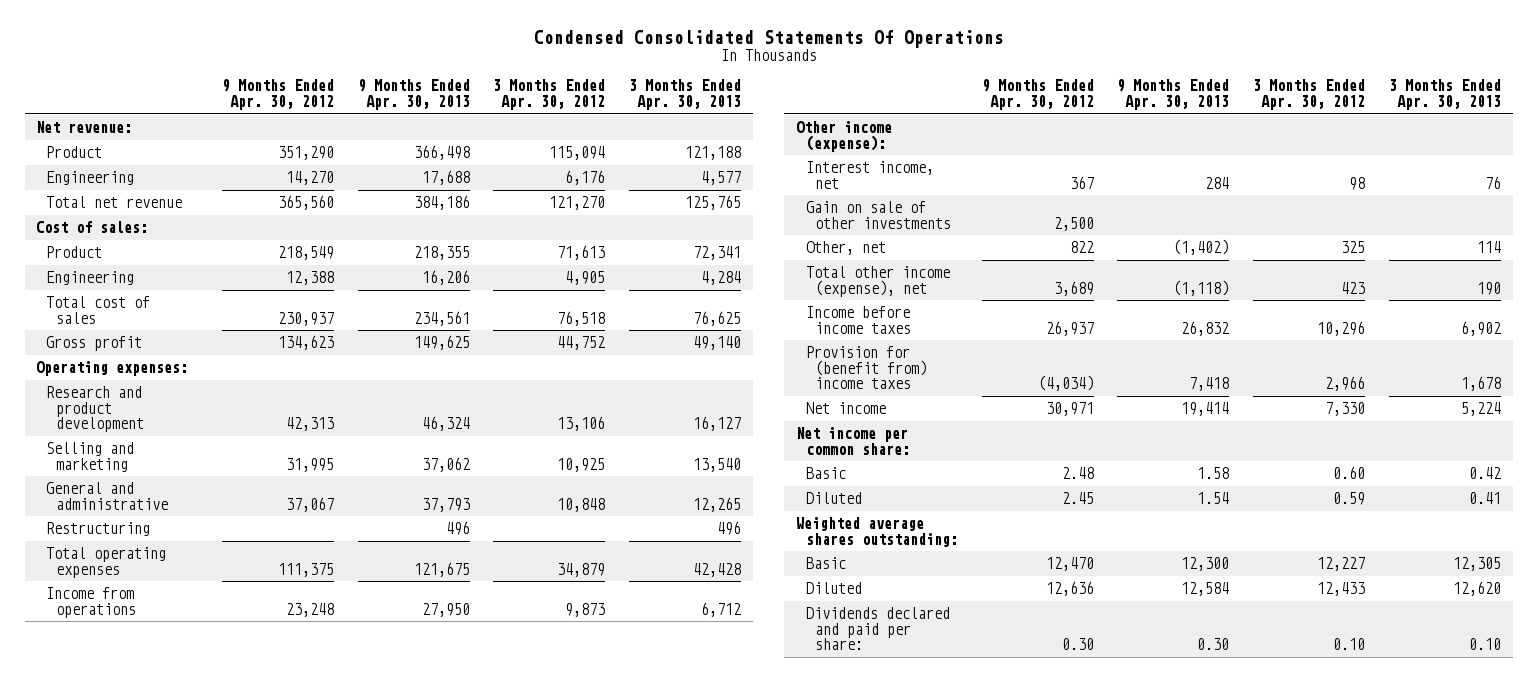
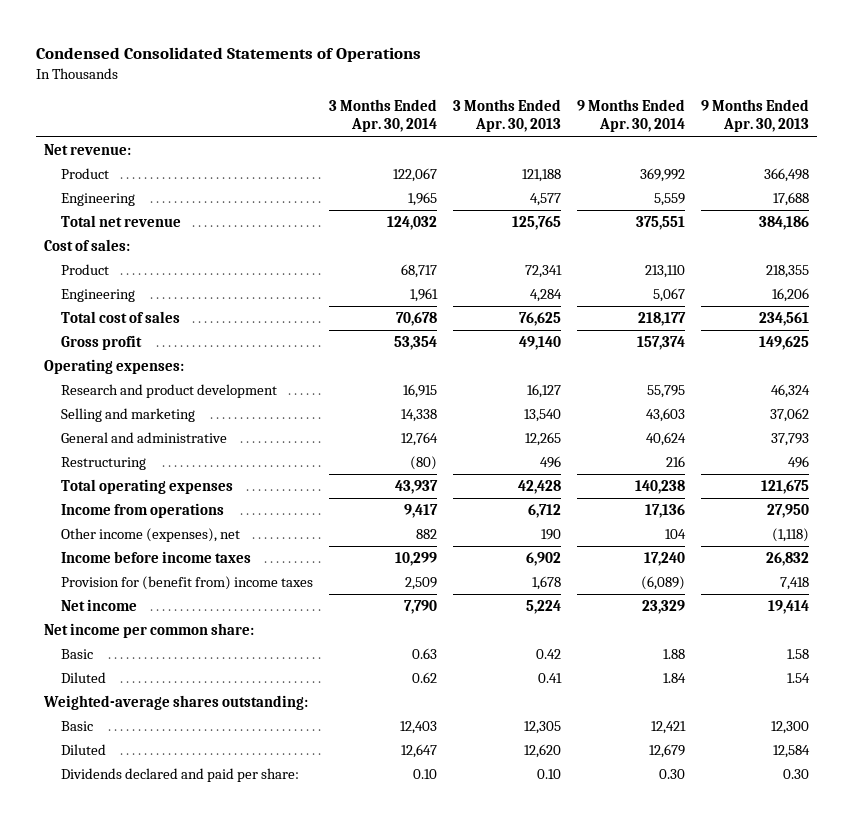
[533,29,1004,48] Condensed Consolidated Statements Of Operations -> [36,47,422,63] Condensed Consolidated Statements of Operations
[221,79,334,110] 9 Months Ended Apr. 30, 2012 -> none
[493,79,606,110] 3 Months Ended Apr. 30, 2012 -> none
none -> [329,98,438,133] 3 Months Ended Apr. 30, 2014
none -> [577,98,686,133] 9 Months Ended Apr. 30, 2014
[796,121,893,152] Other income (expense): -> none
[805,161,934,189] Interest income, net -> none
[805,201,952,229] Gain on sale of other investments -> none
[805,266,950,297] Total other income (expense), net -> none
[805,241,886,256] Other, net -> [61,528,241,543] Other income (expenses), net
[1173,239,1230,256] (1,402) -> [772,528,810,543] (1,118)
[1477,241,1502,254] 114 -> [541,529,562,541] 190
[796,517,958,547] Weighted average shares outstanding: -> [43,695,309,711] Weighted-average shares outstanding:

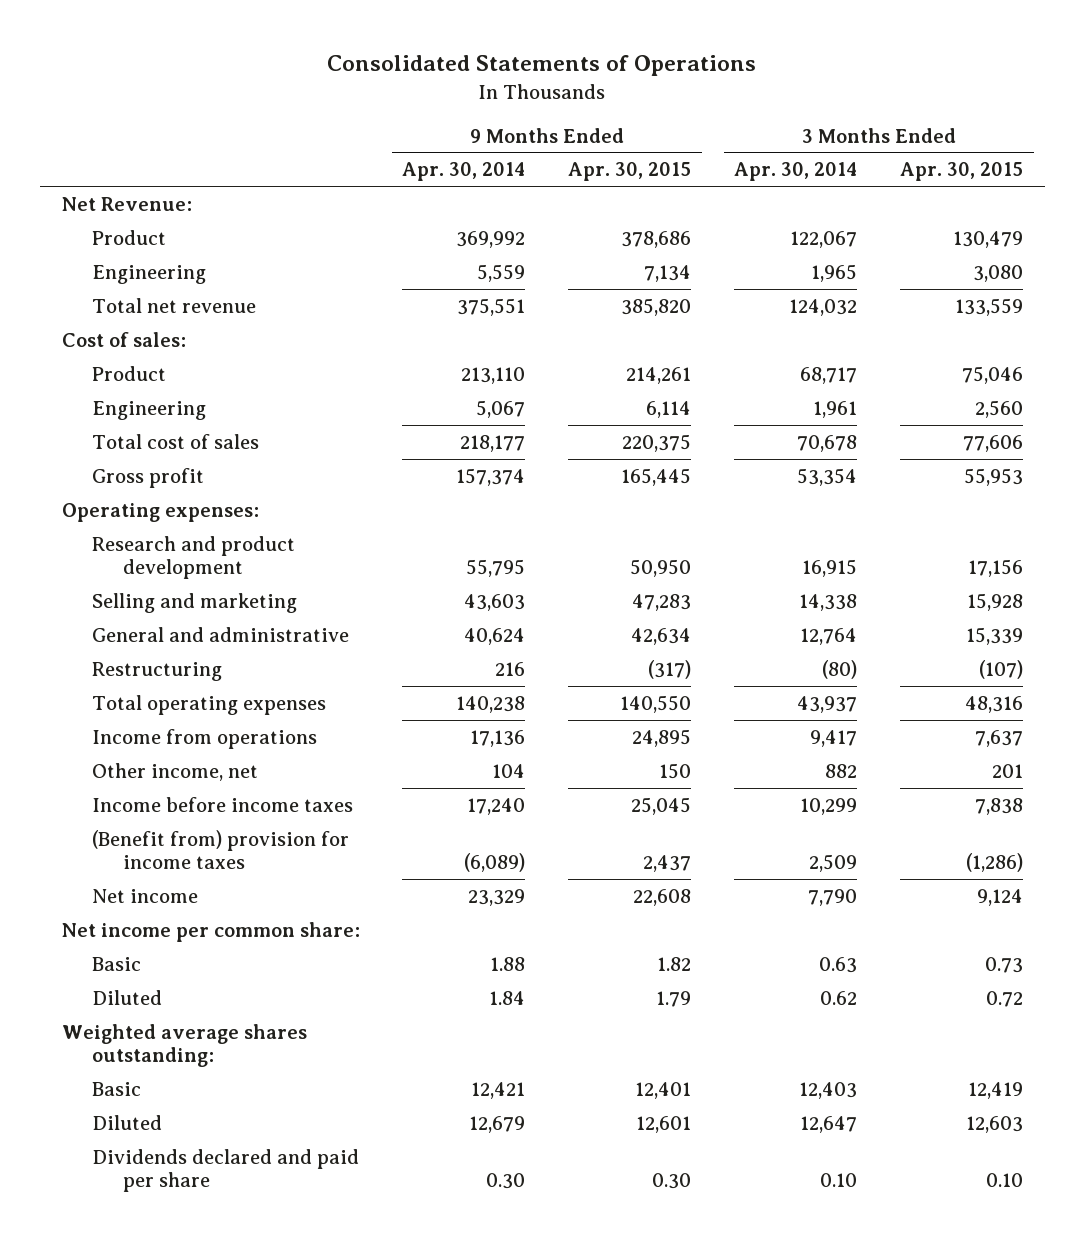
[36,47,422,63] Condensed Consolidated Statements of Operations -> [327,55,757,77] Consolidated Statements of Operations
[453,98,562,133] 3 Months Ended Apr. 30, 2013 -> none
[701,98,810,133] 9 Months Ended Apr. 30, 2013 -> none
none -> [568,162,692,182] Apr. 30, 2015
none -> [900,162,1024,182] Apr. 30, 2015
[44,144,132,156] Net revenue: -> [61,196,192,211] Net Revenue:
[61,528,241,543] Other income (expenses), net -> [92,762,259,781] Other income, net
[61,576,314,591] Provision for (benefit from) income taxes -> [92,829,350,870] (Benefit from) provision for income taxes
[43,695,309,711] Weighted-average shares outstanding: -> [61,1023,307,1068] Weighted average shares outstanding:
[61,768,300,783] Dividends declared and paid per share: -> [92,1148,360,1193] Dividends declared and paid per share

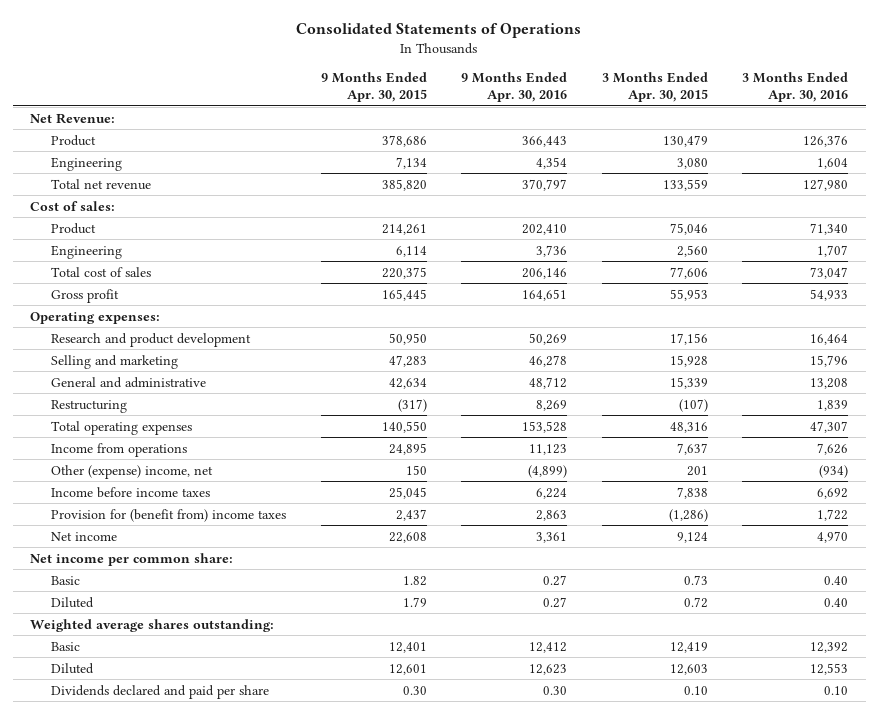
[402,162,526,182] Apr. 30, 2014 -> none
[734,162,858,182] Apr. 30, 2014 -> none
none -> [461,72,568,103] 9 Months Ended Apr. 30, 2016
none -> [742,72,849,103] 3 Months Ended Apr. 30, 2016
[92,762,259,781] Other income, net -> [51,464,214,479] Other (expense) income, net
[92,829,350,870] (Benefit from) provision for income taxes -> [51,508,287,522] Provision for (benefit from) income taxes

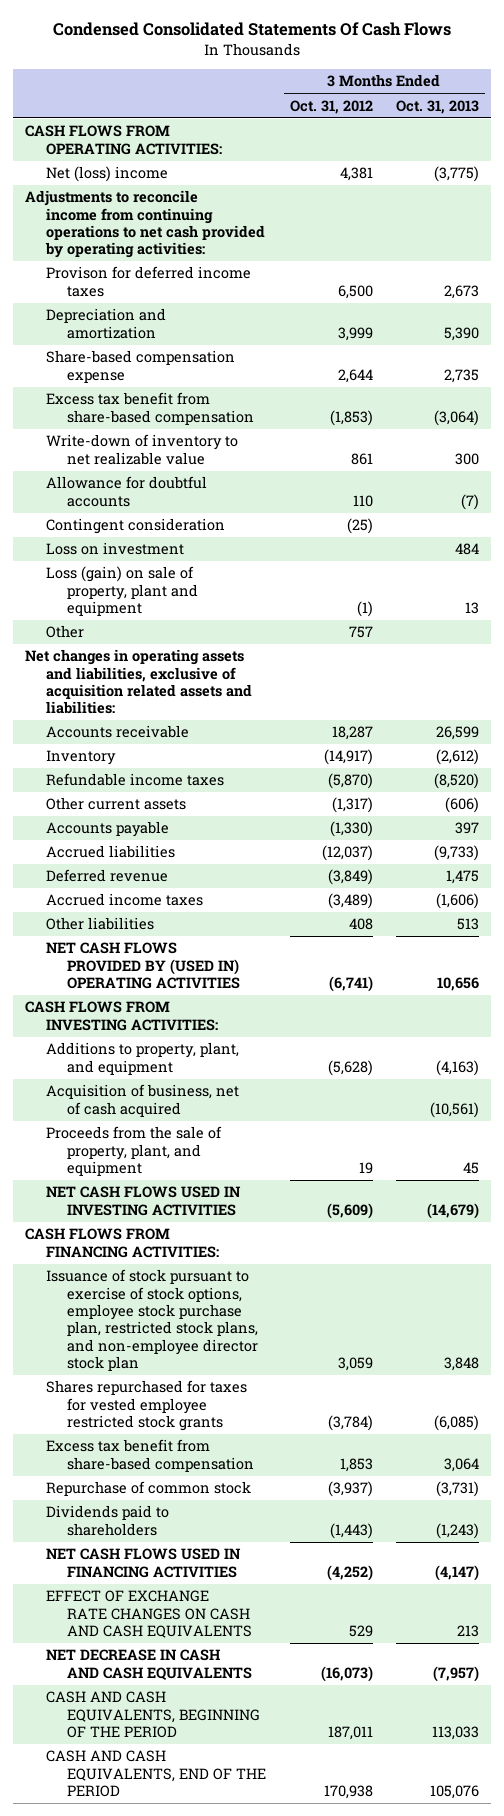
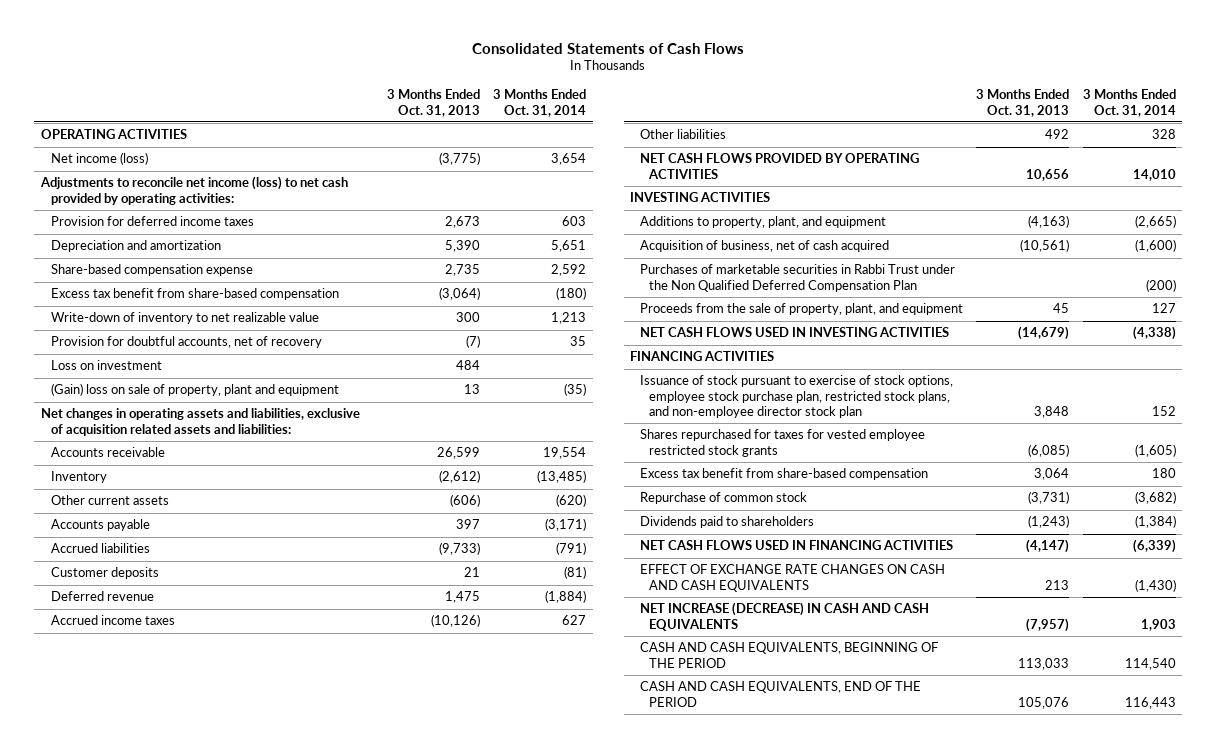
[52,22,451,37] Condensed Consolidated Statements Of Cash Flows -> [472,42,745,54] Consolidated Statements of Cash Flows
[289,99,373,114] Oct. 31, 2012 -> none
none -> [493,89,587,117] 3 Months Ended Oct. 31, 2014
[24,125,222,155] CASH FLOWS FROM OPERATING ACTIVITIES: -> none
none -> [41,129,188,140] OPERATING ACTIVITIES
[45,166,168,183] Net (loss) income -> [50,152,148,166] Net income (loss)
[24,190,265,259] Adjustments to reconcile income from continuing operations to net cash provided by operating activities: -> [40,176,349,205] Adjustments to reconcile net income (loss) to net cash provided by operating activities:
[45,266,251,297] Provison for deferred income taxes -> [50,216,254,227] Provision for deferred income taxes
[45,518,225,535] Contingent consideration -> none
[45,476,207,507] Allowance for doubtful accounts -> [50,336,322,349] Provision for doubtful accounts, net of recovery
[45,625,84,639] Other -> none
[45,566,199,617] Loss (gain) on sale of property, plant and equipment -> [50,383,339,397] (Gain) loss on sale of property, plant and equipment
[45,773,224,787] Refundable income taxes -> none
none -> [50,567,159,580] Customer deposits
[24,1001,218,1031] CASH FLOWS FROM INVESTING ACTIVITIES: -> none
[435,893,479,910] (1,606) -> [430,614,480,628] (10,126)
[456,918,479,931] 513 -> [1045,129,1070,140] 492
[45,942,241,990] NET CASH FLOWS PROVIDED BY (USED IN) OPERATING ACTIVITIES -> [639,153,919,179] NET CASH FLOWS PROVIDED BY OPERATING ACTIVITIES
none -> [630,192,771,203] INVESTING ACTIVITIES
none -> [639,264,955,292] Purchases of marketable securities in Rabbi Trust under the Non Qualified Deferred Compensation Plan
[24,1228,219,1258] CASH FLOWS FROM FINANCING ACTIVITIES: -> none
none -> [630,351,775,362] FINANCING ACTIVITIES
[45,1649,253,1680] NET DECREASE IN CASH AND CASH EQUIVALENTS -> [639,602,929,631] NET INCREASE (DECREASE) IN CASH AND CASH EQUIVALENTS

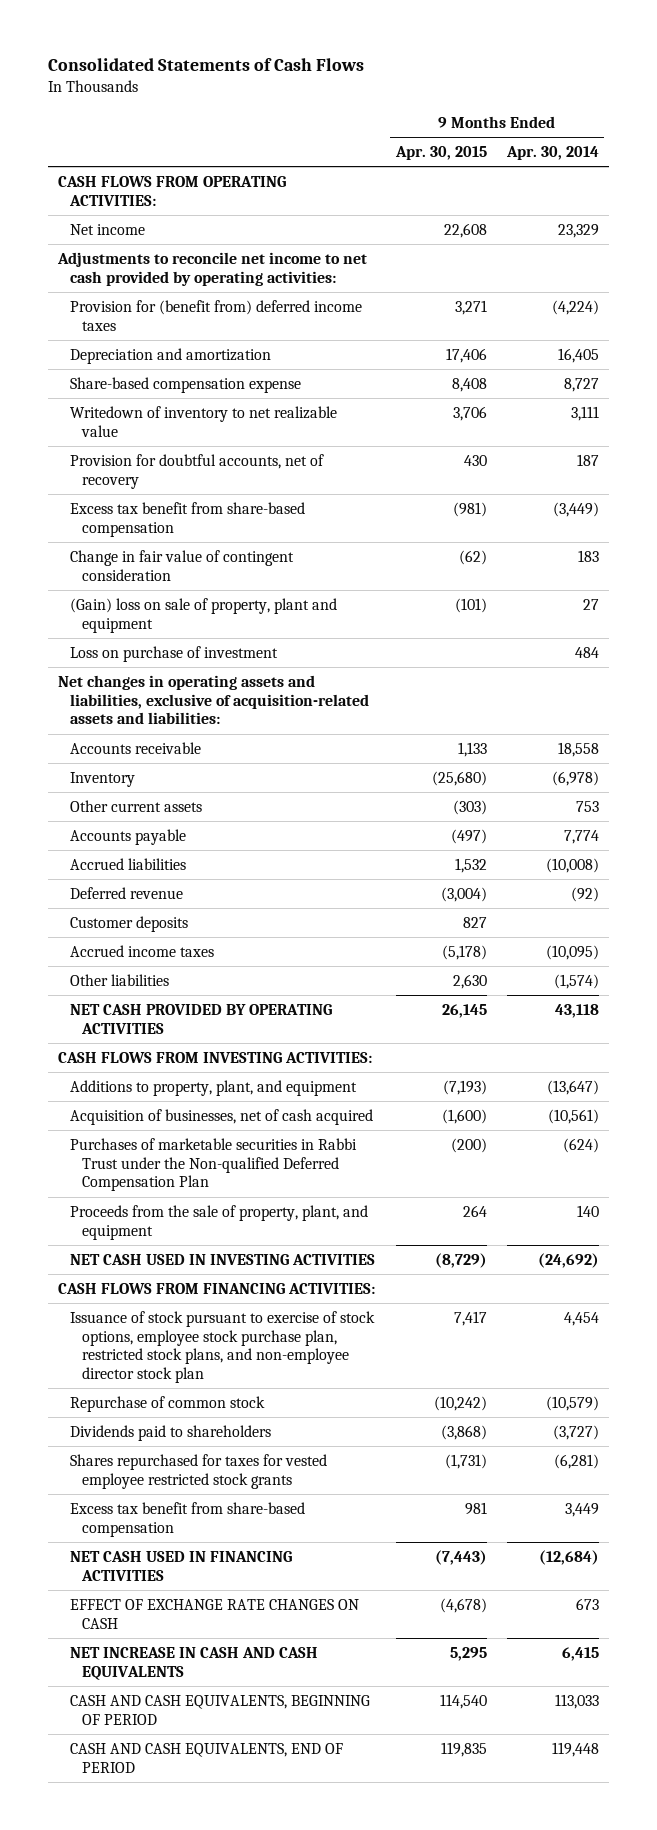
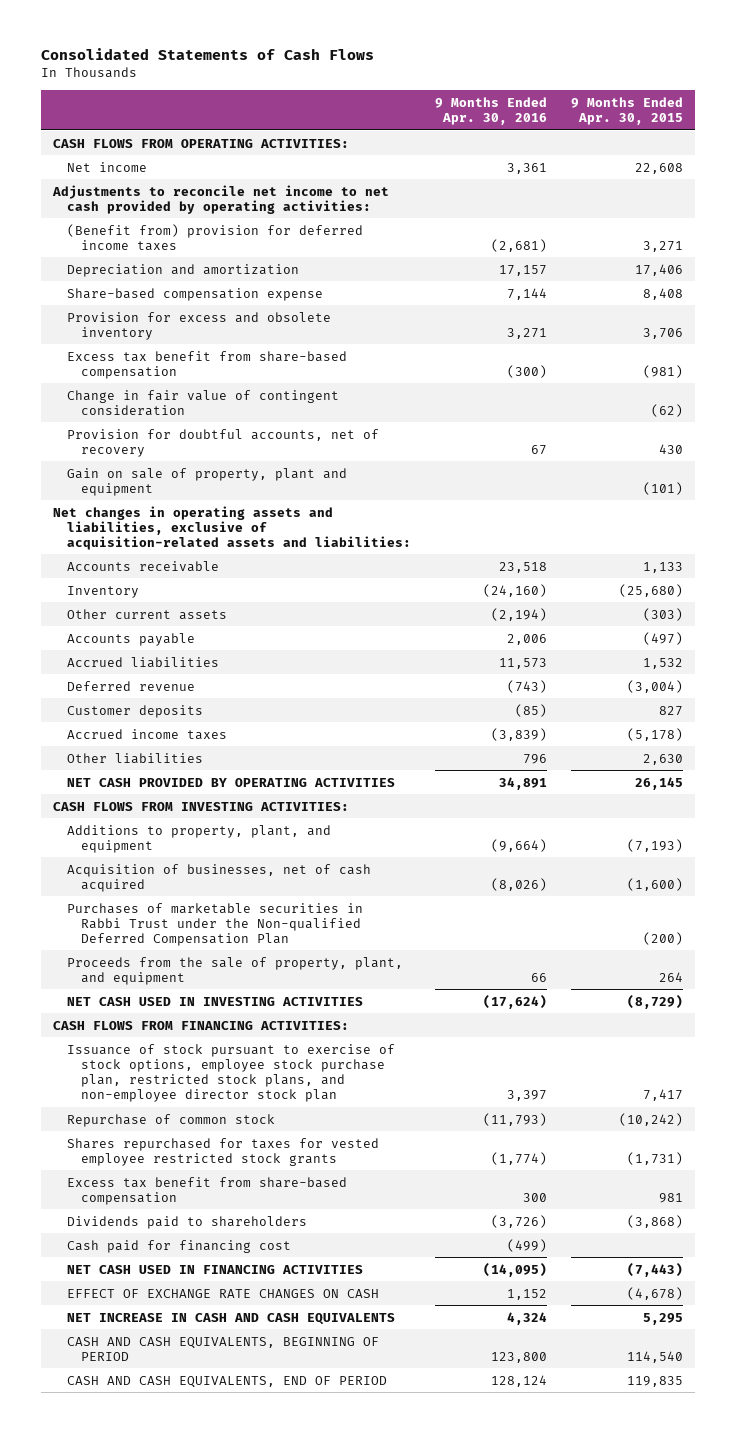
[506,145,600,160] Apr. 30, 2014 -> none
none -> [434,96,547,125] 9 Months Ended Apr. 30, 2016
[70,299,363,331] Provision for (benefit from) deferred income taxes -> [66,223,363,251] (Benefit from) provision for deferred income taxes
[70,405,338,437] Writedown of inventory to net realizable value -> [66,311,331,340] Provision for excess and obsolete inventory
[70,645,279,662] Loss on purchase of investment -> none
[70,453,325,489] Provision for doubtful accounts, net of recovery -> [66,428,379,457] Provision for doubtful accounts, net of recovery
[70,597,338,633] (Gain) loss on sale of property, plant and equipment -> [66,467,347,496] Gain on sale of property, plant and equipment
[70,1424,272,1441] Dividends paid to shareholders -> [66,1215,307,1229] Dividends paid to shareholders
none -> [66,1239,291,1253] Cash paid for financing cost

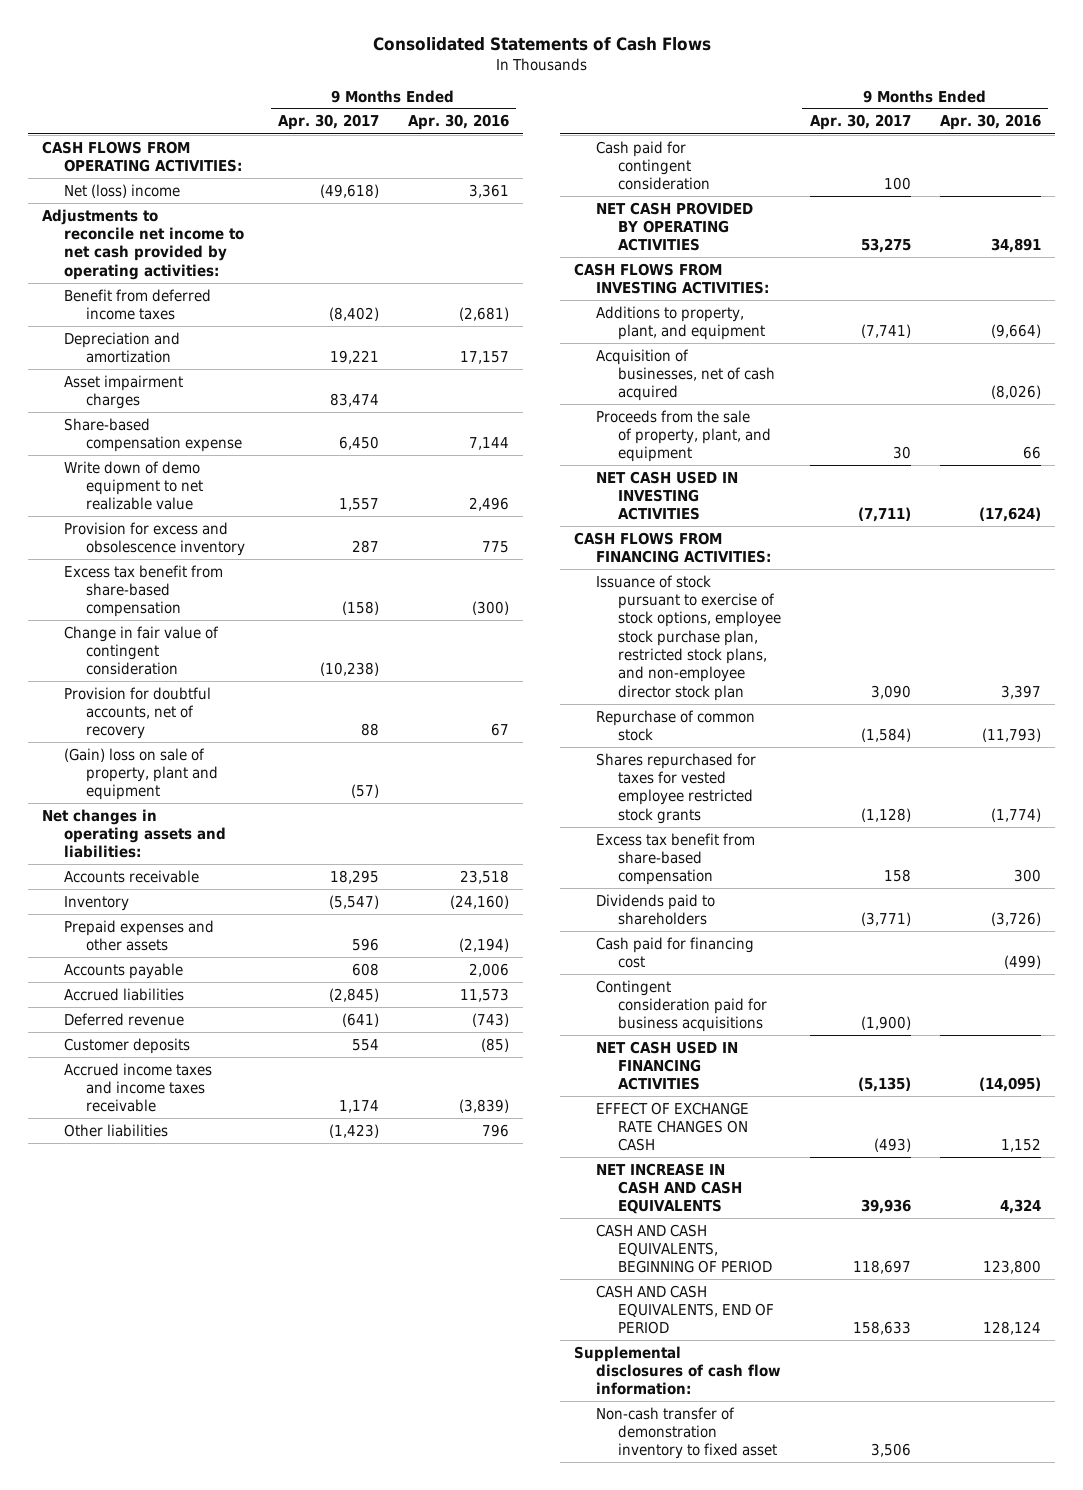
[570,96,683,125] 9 Months Ended Apr. 30, 2015 -> none
none -> [277,114,379,131] Apr. 30, 2017
[66,161,147,172] Net income -> [64,183,181,198] Net (loss) income
[66,223,363,251] (Benefit from) provision for deferred income taxes -> [64,288,212,320] Benefit from deferred income taxes
none -> [64,374,184,409] Asset impairment charges
none -> [64,460,203,511] Write down of demo equipment to net realizable value
[66,311,331,340] Provision for excess and obsolete inventory -> [64,521,245,556] Provision for excess and obsolescence inventory
[506,327,547,339] 3,271 -> [481,540,509,553] 775
[66,467,347,496] Gain on sale of property, plant and equipment -> [64,747,218,801] (Gain) loss on sale of property, plant and equipment
[52,505,411,550] Net changes in operating assets and liabilities, exclusive of acquisition-related assets and liabilities: -> [42,808,227,859] Net changes in operating assets and liabilities:
[66,608,227,620] Other current assets -> [64,919,215,951] Prepaid expenses and other assets
[66,728,227,740] Accrued income taxes -> [64,1062,213,1113] Accrued income taxes and income taxes receivable
none -> [595,140,710,191] Cash paid for contingent consideration
[66,902,363,946] Purchases of marketable securities in Rabbi Trust under the Non-qualified Deferred Compensation Plan -> none
none -> [595,979,767,1033] Contingent consideration paid for business acquisitions
none -> [574,1345,780,1396] Supplemental disclosures of cash flow information:
none -> [595,1406,777,1460] Non-cash transfer of demonstration inventory to fixed asset

